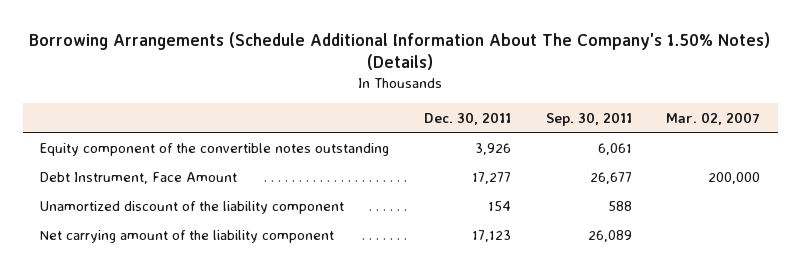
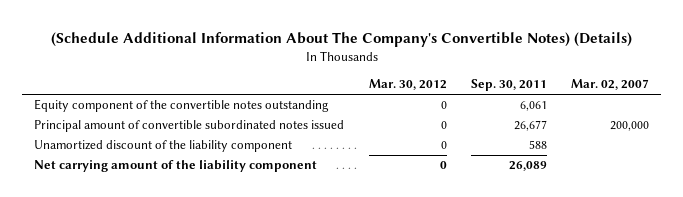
[29,31,771,71] Borrowing Arrangements (Schedule Additional Information About The Company's 1.50% Notes) (Details) -> [50,31,632,47] (Schedule Additional Information About The Company's Convertible Notes) (Details)
[423,111,511,125] Dec. 30, 2011 -> none
none -> [368,79,447,91] Mar. 30, 2012
[40,171,238,184] Debt Instrument, Face Amount -> [34,120,345,133] Principal amount of convertible subordinated notes issued

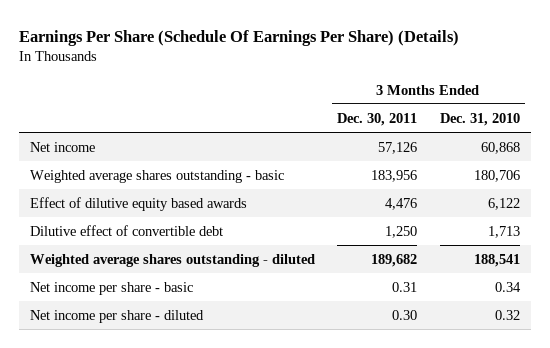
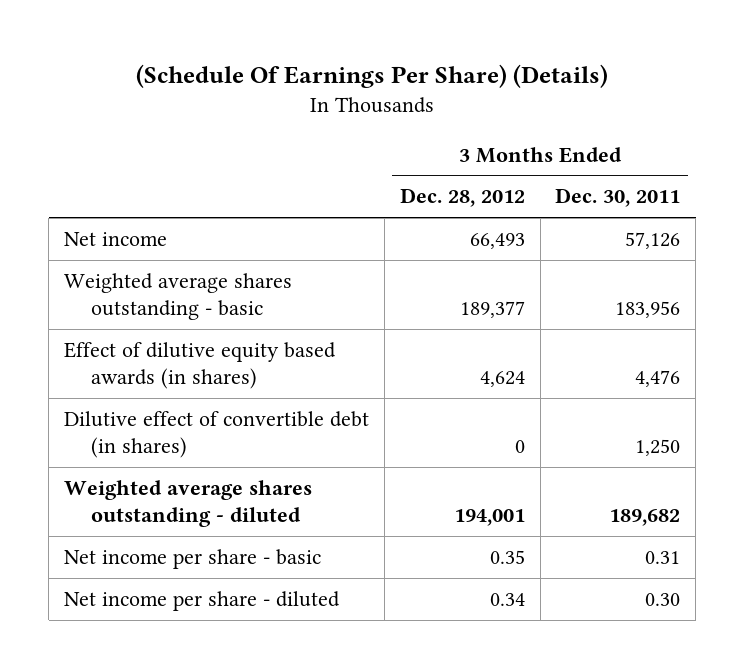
[18,29,459,46] Earnings Per Share (Schedule Of Earnings Per Share) (Details) -> [136,63,609,88] (Schedule Of Earnings Per Share) (Details)
[439,112,520,126] Dec. 31, 2010 -> none
none -> [399,188,525,208] Dec. 28, 2012
[30,196,248,211] Effect of dilutive equity based awards -> [64,341,337,390] Effect of dilutive equity based awards (in shares)
[30,224,224,236] Dilutive effect of convertible debt -> [64,410,370,459] Dilutive effect of convertible debt (in shares)

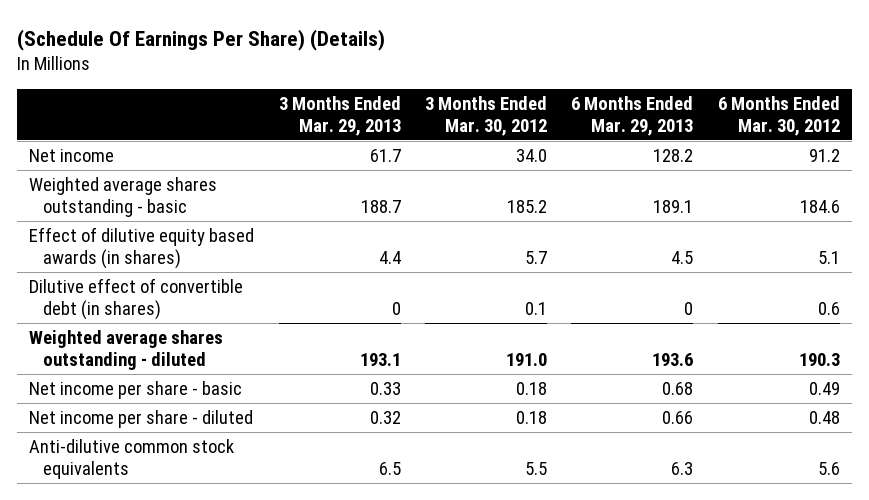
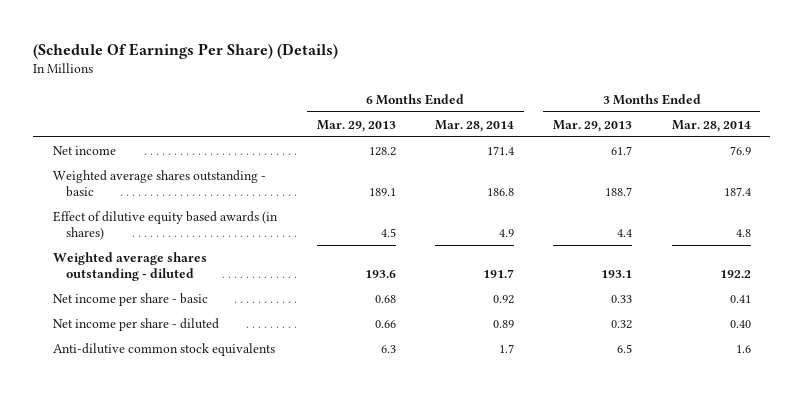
[424,95,547,136] 3 Months Ended Mar. 30, 2012 -> none
[717,95,840,136] 6 Months Ended Mar. 30, 2012 -> none
none -> [434,119,514,132] Mar. 28, 2014
none -> [671,119,751,132] Mar. 28, 2014
[29,278,244,321] Dilutive effect of convertible debt (in shares) -> none

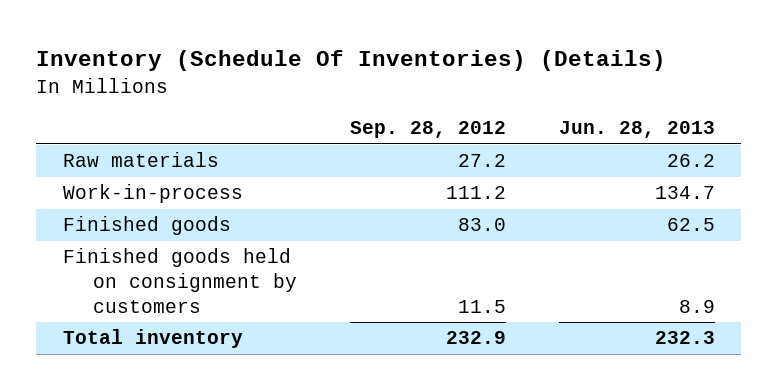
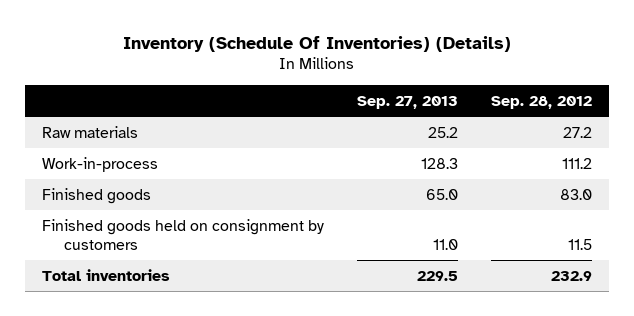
[559,121,716,139] Jun. 28, 2013 -> none
none -> [356,95,458,109] Sep. 27, 2013
[62,329,243,349] Total inventory -> [41,268,170,281] Total inventories

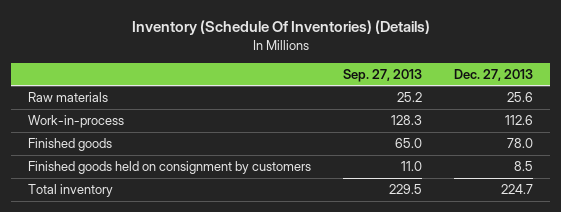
[491,95,593,109] Sep. 28, 2012 -> none
none -> [454,68,534,81] Dec. 27, 2013
[41,268,170,281] Total inventories -> [27,184,113,198] Total inventory

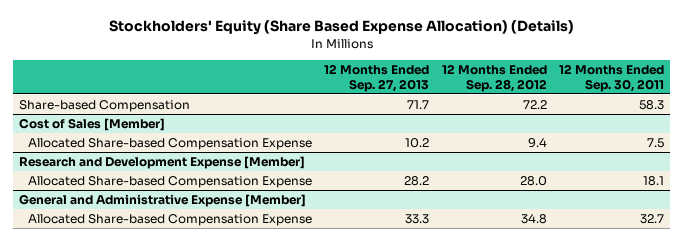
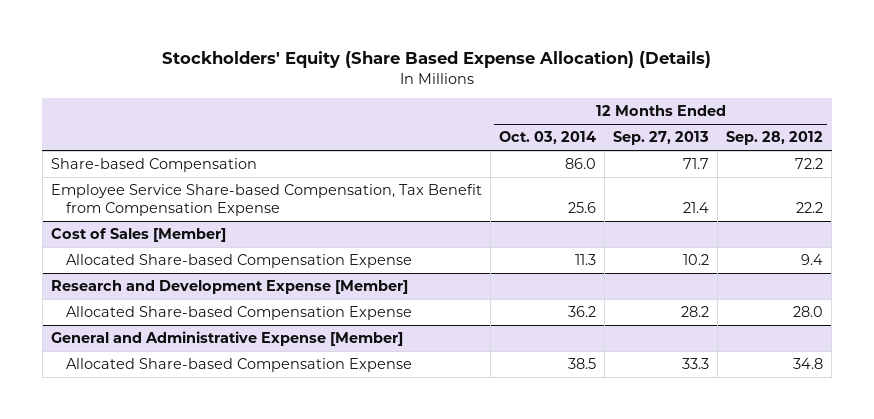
[559,63,665,92] 12 Months Ended Sep. 30, 2011 -> none
none -> [498,131,596,145] Oct. 03, 2014
none -> [50,184,482,216] Employee Service Share-based Compensation, Tax Benefit from Compensation Expense

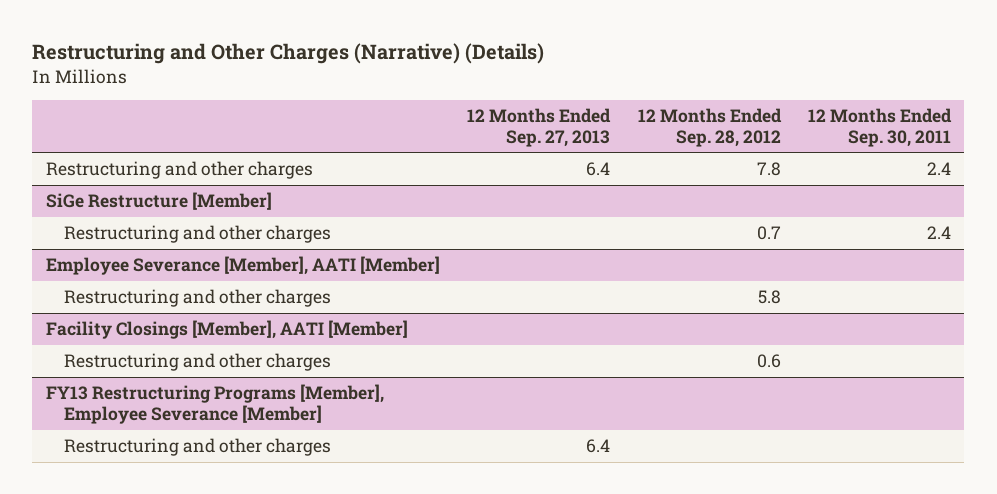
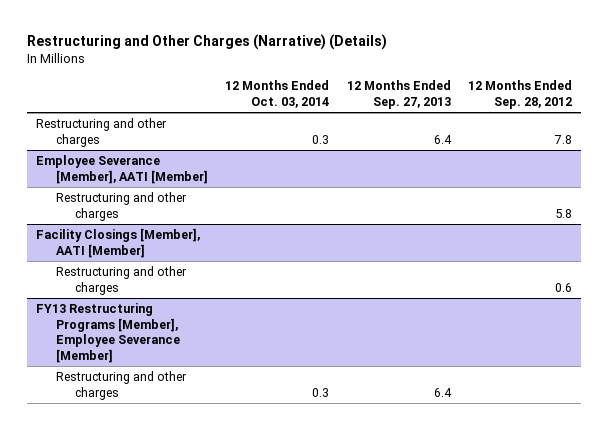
[807,107,952,147] 12 Months Ended Sep. 30, 2011 -> none
none -> [225,80,330,108] 12 Months Ended Oct. 03, 2014
[45,192,272,211] SiGe Restructure [Member] -> none
[63,225,331,244] Restructuring and other charges -> none

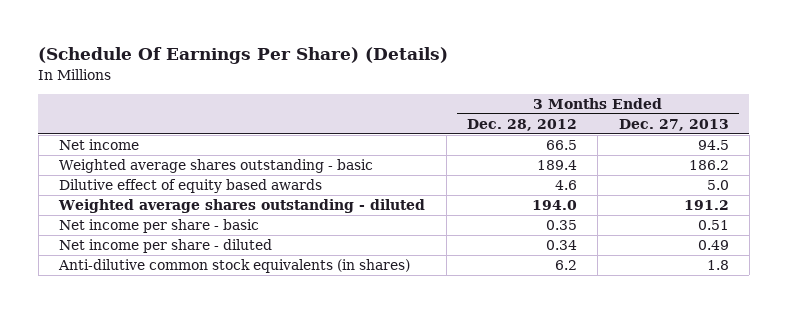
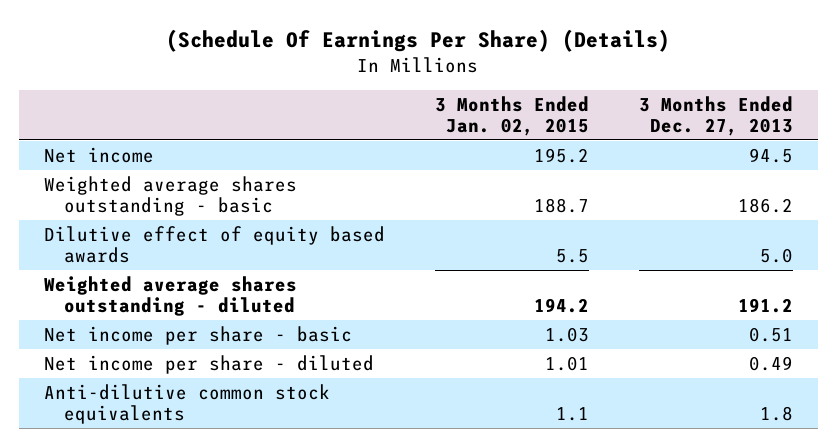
[466,118,577,131] Dec. 28, 2012 -> none
none -> [434,95,589,137] 3 Months Ended Jan. 02, 2015
[58,259,411,274] Anti-dilutive common stock equivalents (in shares) -> [43,383,330,424] Anti-dilutive common stock equivalents

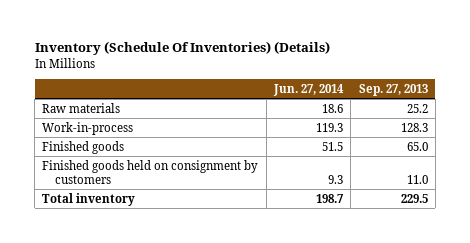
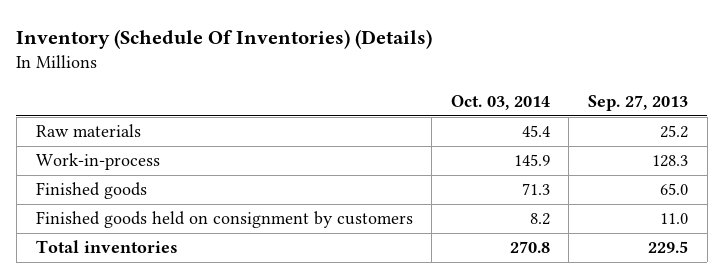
[273,83,345,96] Jun. 27, 2014 -> none
none -> [450,94,550,110] Oct. 03, 2014
[42,192,136,206] Total inventory -> [35,240,178,254] Total inventories

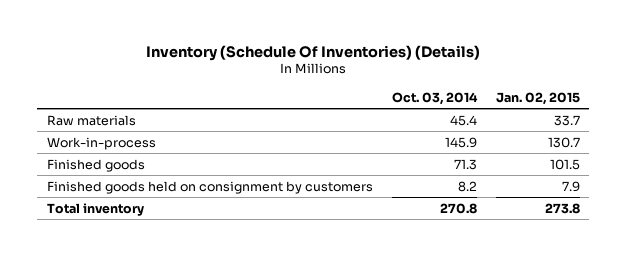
[588,94,689,111] Sep. 27, 2013 -> none
none -> [495,91,580,105] Jan. 02, 2015
[35,240,178,254] Total inventories -> [46,202,144,216] Total inventory

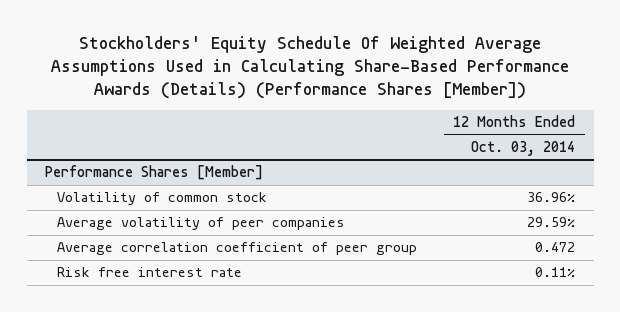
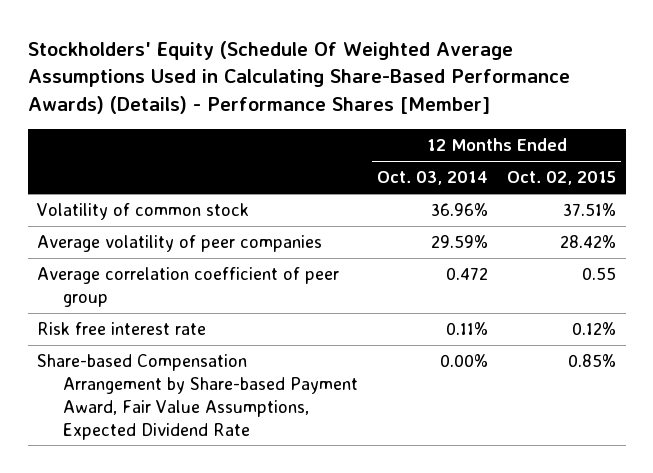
[51,36,570,100] Stockholders' Equity Schedule Of Weighted Average Assumptions Used in Calculating Share-Based Performance Awards (Details) (Performance Shares [Member]) -> [27,40,570,115] Stockholders' Equity (Schedule Of Weighted Average Assumptions Used in Calculating Share-Based Performance Awards) (Details) - Performance Shares [Member]
none -> [507,171,617,186] Oct. 02, 2015
[44,165,263,181] Performance Shares [Member] -> none
none -> [37,354,359,440] Share-based Compensation Arrangement by Share-based Payment Award, Fair Value Assumptions, Expected Dividend Rate

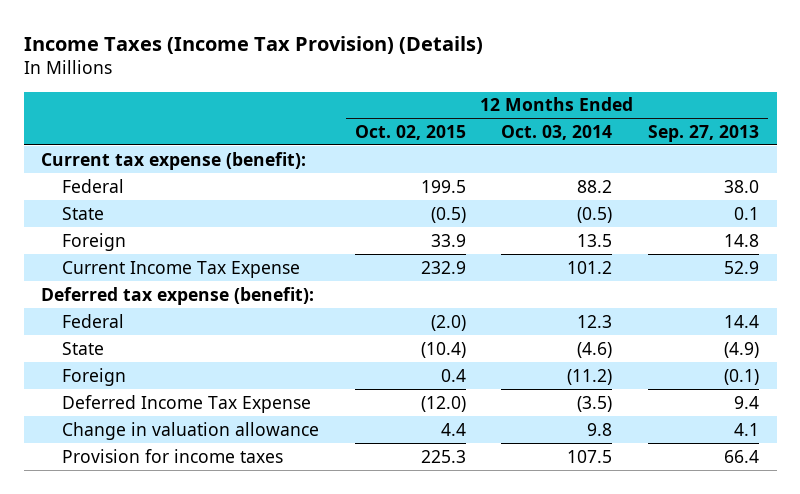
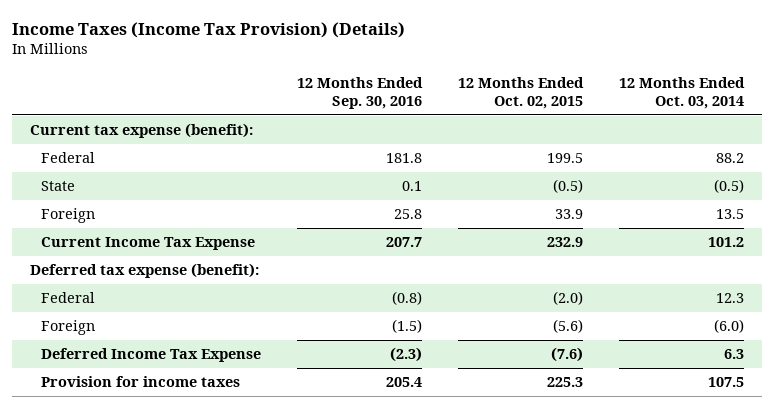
[647,124,759,142] Sep. 27, 2013 -> none
none -> [297,77,424,109] 12 Months Ended Sep. 30, 2016
[62,341,105,355] State -> none
[62,421,320,440] Change in valuation allowance -> none
[440,368,466,382] 0.4 -> [552,319,583,334] (5.6)
[567,368,613,385] (11.2) -> [713,319,744,334] (6.0)
[420,395,466,412] (12.0) -> [550,347,583,363] (7.6)
[577,395,613,412] (3.5) -> [723,349,744,360] 6.3

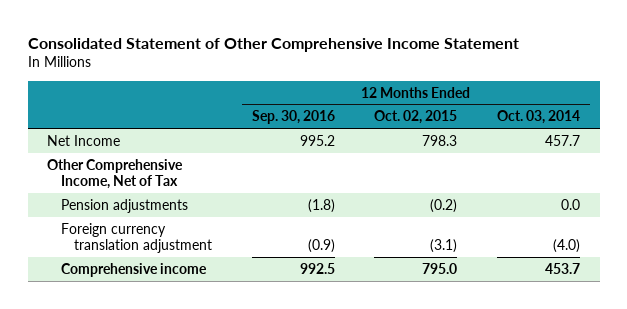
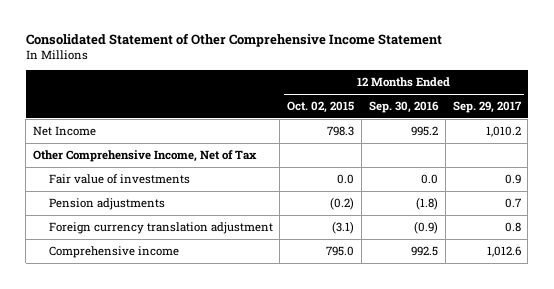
[497,110,581,125] Oct. 03, 2014 -> none
none -> [452,101,522,114] Sep. 29, 2017
none -> [48,173,190,184] Fair value of investments

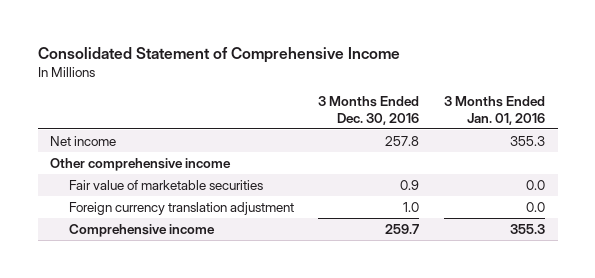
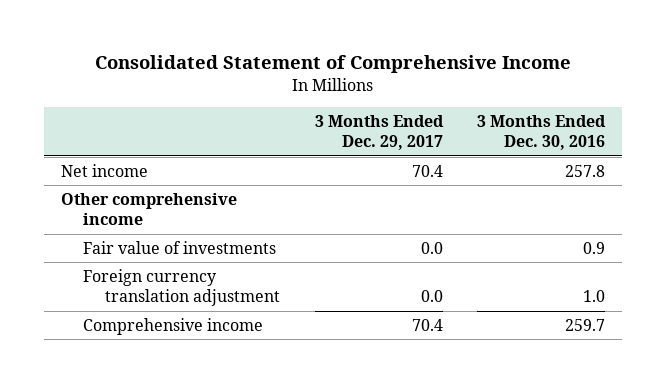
[444,96,546,125] 3 Months Ended Jan. 01, 2016 -> none
none -> [314,114,444,151] 3 Months Ended Dec. 29, 2017
[68,179,263,190] Fair value of marketable securities -> [83,240,277,254] Fair value of investments

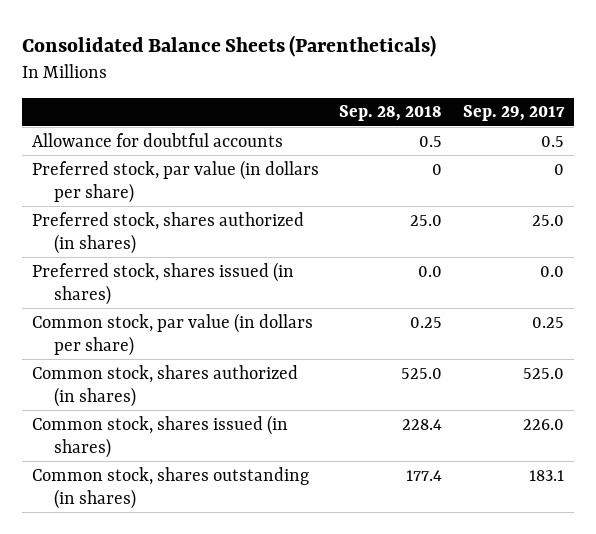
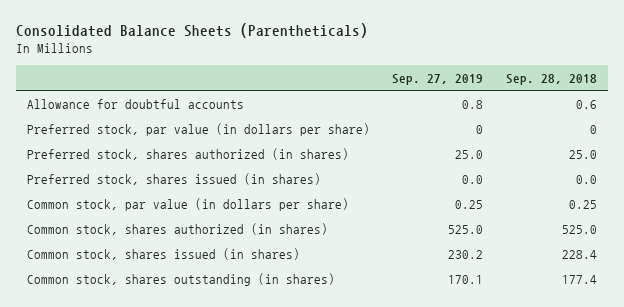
[462,105,565,122] Sep. 29, 2017 -> none
none -> [392,73,484,85] Sep. 27, 2019
[419,135,443,147] 0.5 -> [575,99,597,109] 0.6

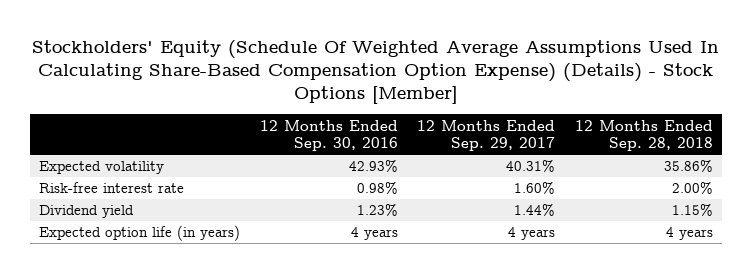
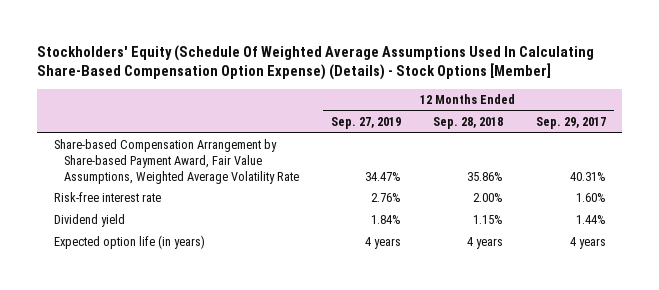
[259,119,398,152] 12 Months Ended Sep. 30, 2016 -> none
none -> [330,117,401,130] Sep. 27, 2019
[39,161,165,175] Expected volatility -> [53,139,299,184] Share-based Compensation Arrangement by Share-based Payment Award, Fair Value Assumptions, Weighted Average Volatility Rate

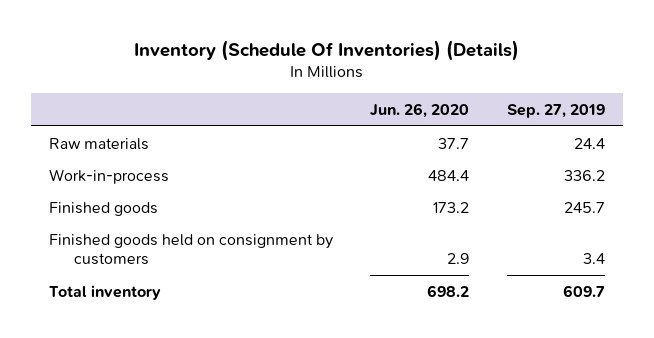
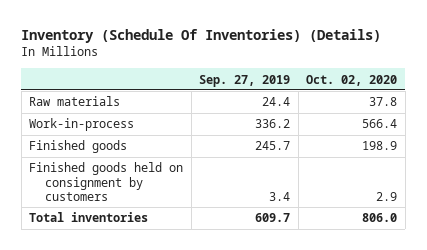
[370,102,470,118] Jun. 26, 2020 -> none
none -> [306,74,398,86] Oct. 02, 2020
[49,284,162,300] Total inventory -> [29,212,149,223] Total inventories

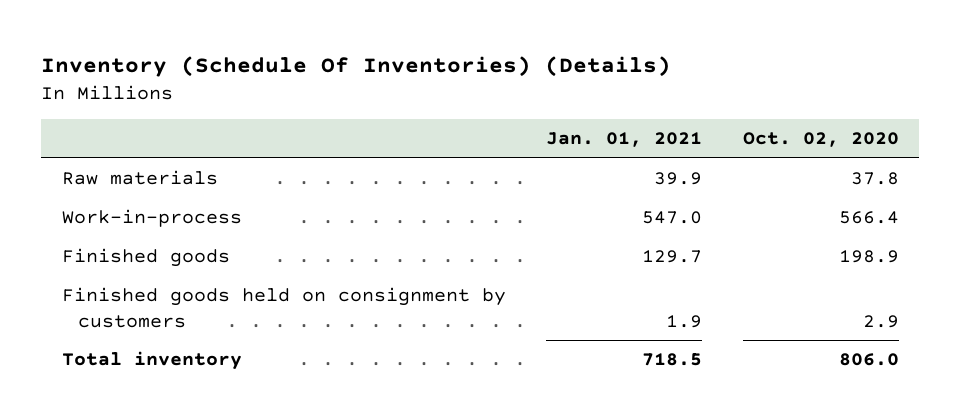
[199,74,291,87] Sep. 27, 2019 -> none
none -> [546,132,703,148] Jan. 01, 2021
[29,212,149,223] Total inventories -> [61,351,242,371] Total inventory

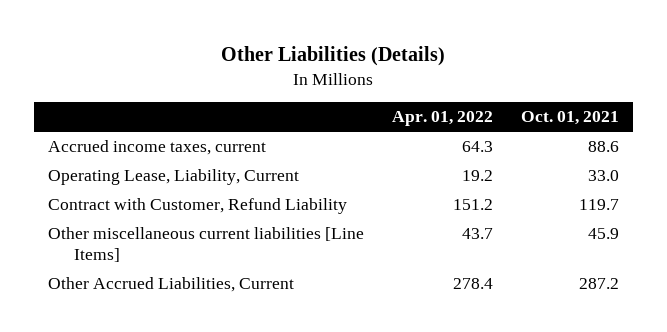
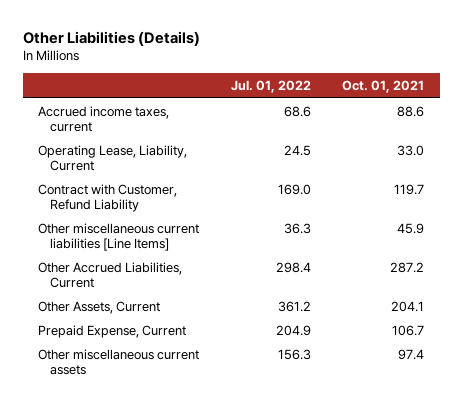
[391,111,493,127] Apr. 01, 2022 -> none
none -> [230,80,311,94] Jul. 01, 2022
none -> [38,300,161,314] Other Assets, Current
none -> [38,324,187,338] Prepaid Expense, Current
none -> [38,348,200,375] Other miscellaneous current assets

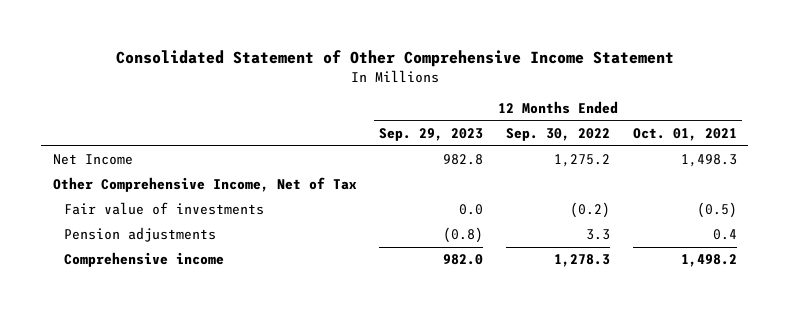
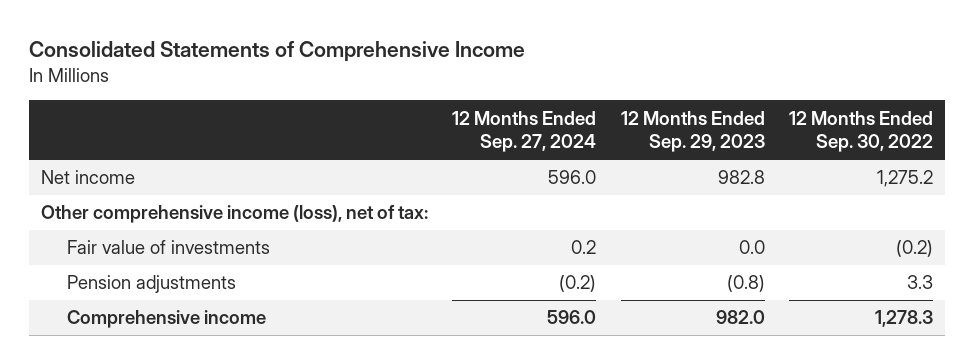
[115,50,674,68] Consolidated Statement of Other Comprehensive Income Statement -> [28,41,525,63] Consolidated Statements of Comprehensive Income
[632,128,737,142] Oct. 01, 2021 -> none
none -> [452,110,597,153] 12 Months Ended Sep. 27, 2024
[52,154,133,166] Net Income -> [41,170,136,185] Net income
[52,177,357,193] Other Comprehensive Income, Net of Tax -> [41,205,429,224] Other comprehensive income (loss), net of tax:

